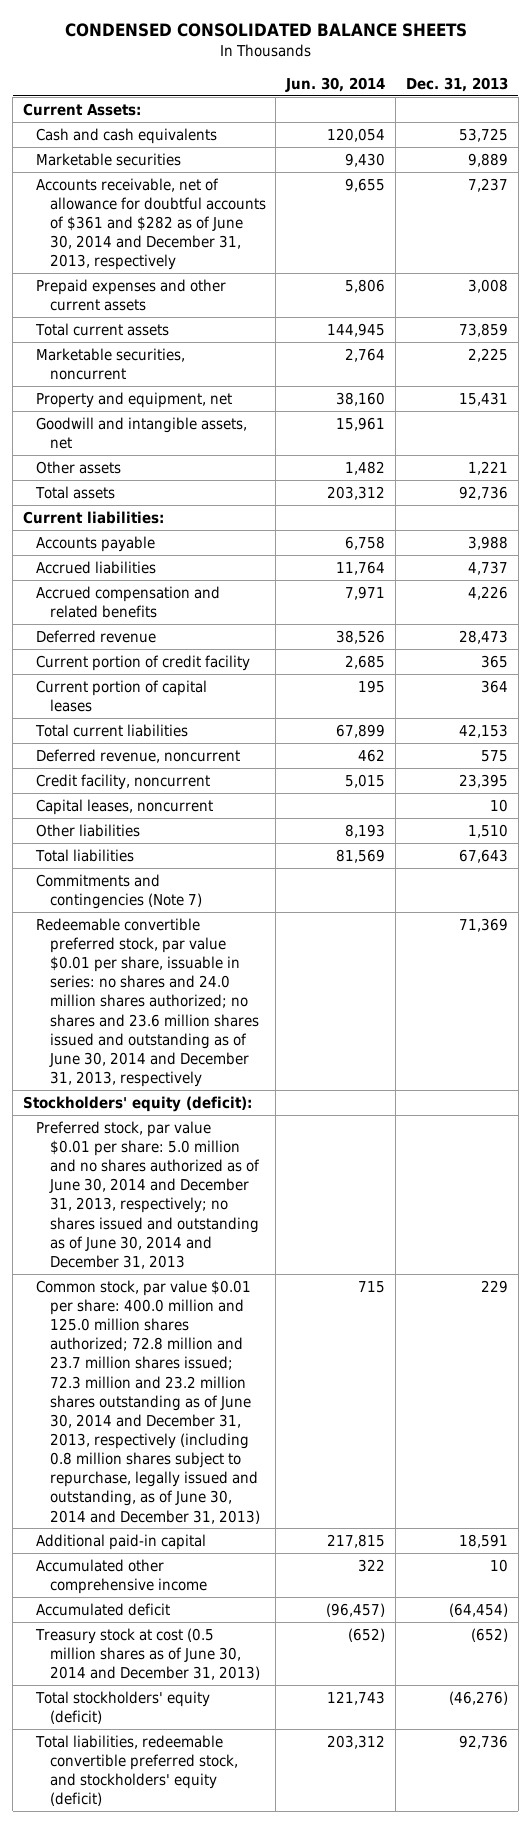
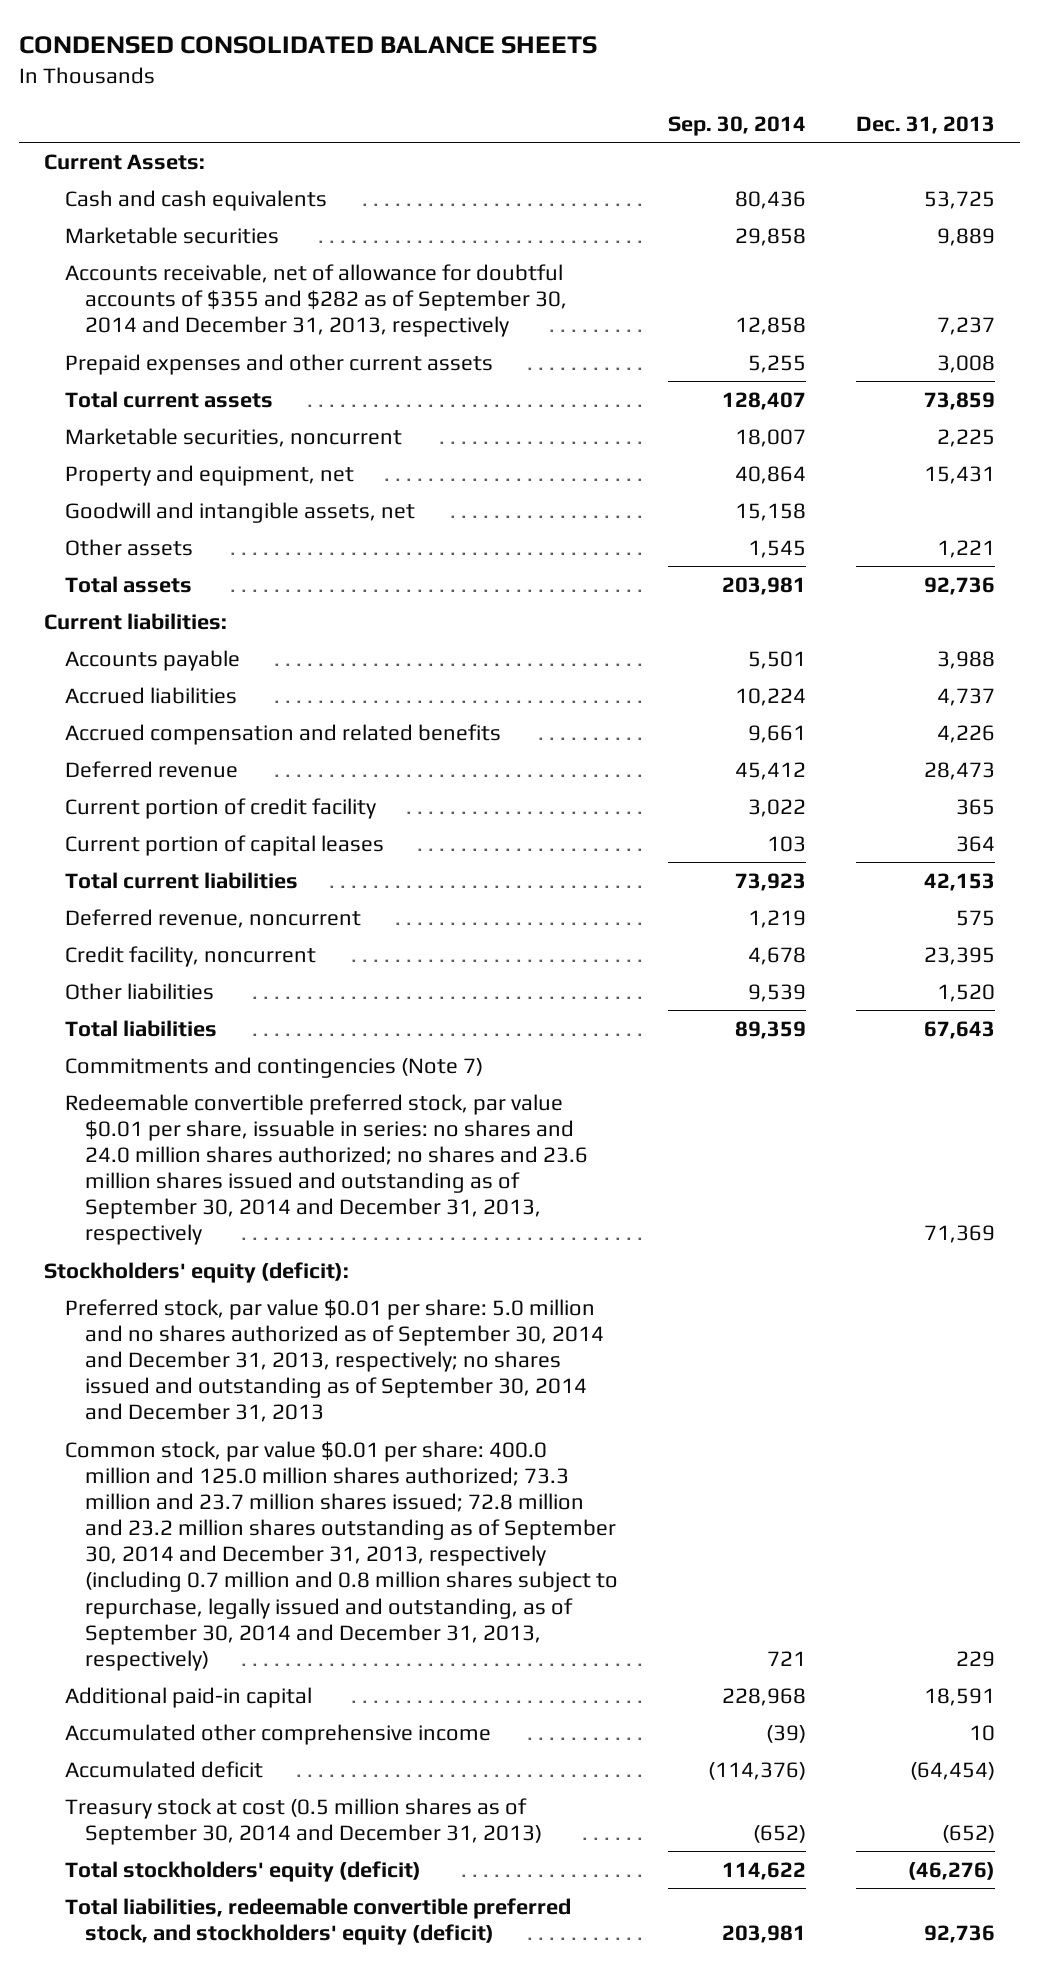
[285,76,386,92] Jun. 30, 2014 -> none
none -> [668,115,807,136] Sep. 30, 2014
[36,177,266,271] Accounts receivable, net of allowance for doubtful accounts of $361 and $282 as of June 30, 2014 and December 31, 2013, respectively -> [64,263,568,338] Accounts receivable, net of allowance for doubtful accounts of $355 and $282 as of September 30, 2014 and December 31, 2013, respectively
[36,798,214,815] Capital leases, noncurrent -> none
[468,823,509,838] 1,510 -> [937,983,996,1002] 1,520
[36,917,259,1087] Redeemable convertible preferred stock, par value $0.01 per share, issuable in series: no shares and 24.0 million shares authorized; no shares and 23.6 million shares issued and outstanding as of June 30, 2014 and December 31, 2013, respectively -> [64,1093,589,1246] Redeemable convertible preferred stock, par value $0.01 per share, issuable in series: no shares and 24.0 million shares authorized; no shares and 23.6 million shares issued and outstanding as of September 30, 2014 and December 31, 2013, respectively
[36,1120,260,1269] Preferred stock, par value $0.01 per share: 5.0 million and no shares authorized as of June 30, 2014 and December 31, 2013, respectively; no shares issued and outstanding as of June 30, 2014 and December 31, 2013 -> [64,1298,605,1423] Preferred stock, par value $0.01 per share: 5.0 million and no shares authorized as of September 30, 2014 and December 31, 2013, respectively; no shares issued and outstanding as of September 30, 2014 and December 31, 2013
[36,1279,260,1524] Common stock, par value $0.01 per share: 400.0 million and 125.0 million shares authorized; 72.8 million and 23.7 million shares issued; 72.3 million and 23.2 million shares outstanding as of June 30, 2014 and December 31, 2013, respectively (including 0.8 million shares subject to repurchase, legally issued and outstanding, as of June 30, 2014 and December 31, 2013) -> [64,1440,619,1671] Common stock, par value $0.01 per share: 400.0 million and 125.0 million shares authorized; 73.3 million and 23.7 million shares issued; 72.8 million and 23.2 million shares outstanding as of September 30, 2014 and December 31, 2013, respectively (including 0.7 million and 0.8 million shares subject to repurchase, legally issued and outstanding, as of September 30, 2014 and December 31, 2013, respectively)
[35,1627,260,1681] Treasury stock at cost (0.5 million shares as of June 30, 2014 and December 31, 2013) -> [64,1797,543,1845] Treasury stock at cost (0.5 million shares as of September 30, 2014 and December 31, 2013)

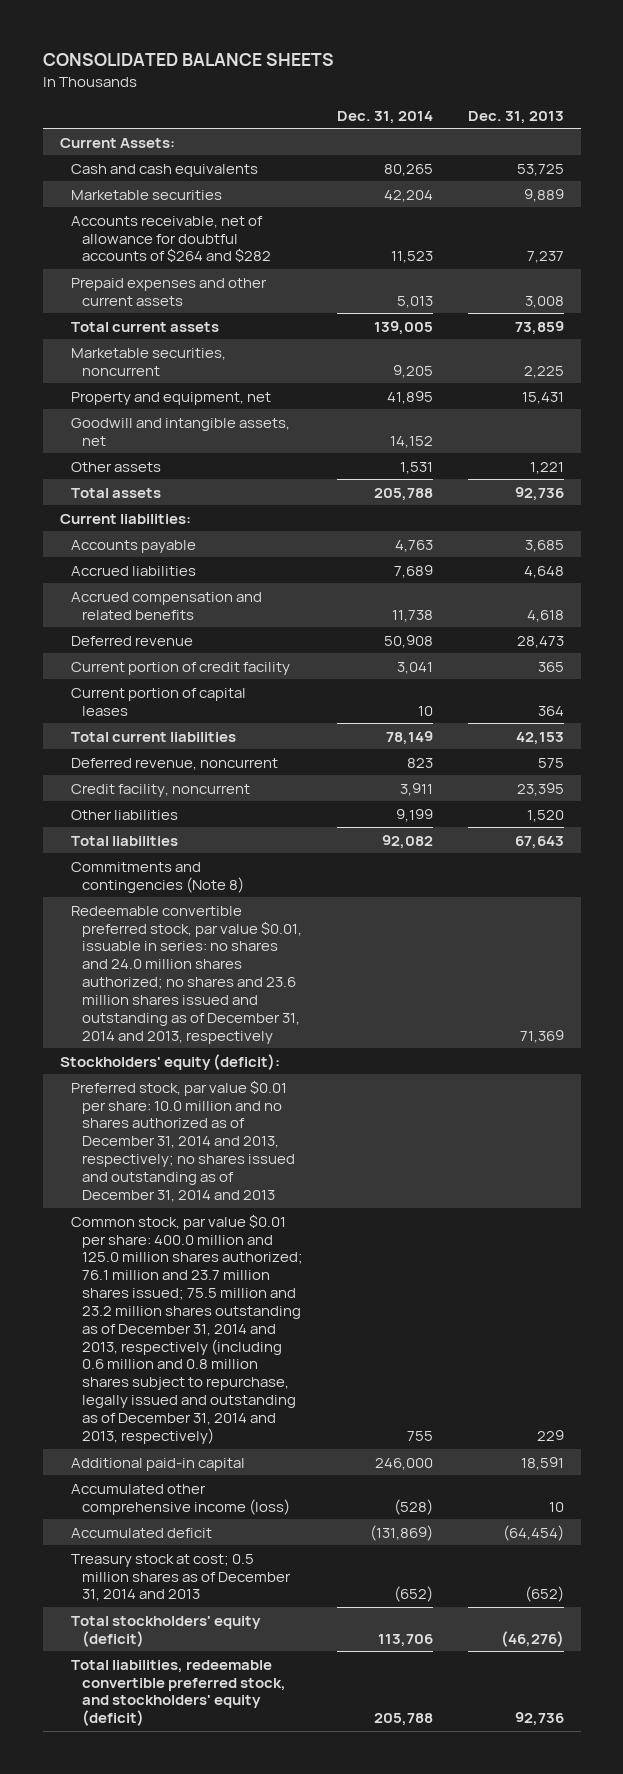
[18,36,597,55] CONDENSED CONSOLIDATED BALANCE SHEETS -> [42,53,334,67] CONSOLIDATED BALANCE SHEETS
[668,115,807,136] Sep. 30, 2014 -> none
none -> [337,110,434,124] Dec. 31, 2014
[64,263,568,338] Accounts receivable, net of allowance for doubtful accounts of $355 and $282 as of September 30, 2014 and December 31, 2013, respectively -> [70,215,272,263] Accounts receivable, net of allowance for doubtful accounts of $264 and $282
[937,650,996,669] 3,988 -> [524,539,564,552] 3,685
[937,687,996,706] 4,737 -> [523,565,564,578] 4,648
[937,724,996,743] 4,226 -> [526,609,564,622] 4,618
[64,1056,483,1078] Commitments and contingencies (Note 7) -> [70,861,245,893] Commitments and contingencies (Note 8)
[64,1093,589,1246] Redeemable convertible preferred stock, par value $0.01 per share, issuable in series: no shares and 24.0 million shares authorized; no shares and 23.6 million shares issued and outstanding as of September 30, 2014 and December 31, 2013, respectively -> [70,905,303,1044] Redeemable convertible preferred stock, par value $0.01, issuable in series: no shares and 24.0 million shares authorized; no shares and 23.6 million shares issued and outstanding as of December 31, 2014 and 2013, respectively
[64,1298,605,1423] Preferred stock, par value $0.01 per share: 5.0 million and no shares authorized as of September 30, 2014 and December 31, 2013, respectively; no shares issued and outstanding as of September 30, 2014 and December 31, 2013 -> [70,1079,296,1202] Preferred stock, par value $0.01 per share: 10.0 million and no shares authorized as of December 31, 2014 and 2013, respectively; no shares issued and outstanding as of December 31, 2014 and 2013
[64,1440,619,1671] Common stock, par value $0.01 per share: 400.0 million and 125.0 million shares authorized; 73.3 million and 23.7 million shares issued; 72.8 million and 23.2 million shares outstanding as of September 30, 2014 and December 31, 2013, respectively (including 0.7 million and 0.8 million shares subject to repurchase, legally issued and outstanding, as of September 30, 2014 and December 31, 2013, respectively) -> [70,1213,304,1444] Common stock, par value $0.01 per share: 400.0 million and 125.0 million shares authorized; 76.1 million and 23.7 million shares issued; 75.5 million and 23.2 million shares outstanding as of December 31, 2014 and 2013, respectively (including 0.6 million and 0.8 million shares subject to repurchase, legally issued and outstanding as of December 31, 2014 and 2013, respectively)
[64,1723,491,1745] Accumulated other comprehensive income -> [70,1483,291,1515] Accumulated other comprehensive income (loss)
[64,1797,543,1845] Treasury stock at cost (0.5 million shares as of September 30, 2014 and December 31, 2013) -> [70,1553,292,1602] Treasury stock at cost; 0.5 million shares as of December 31, 2014 and 2013

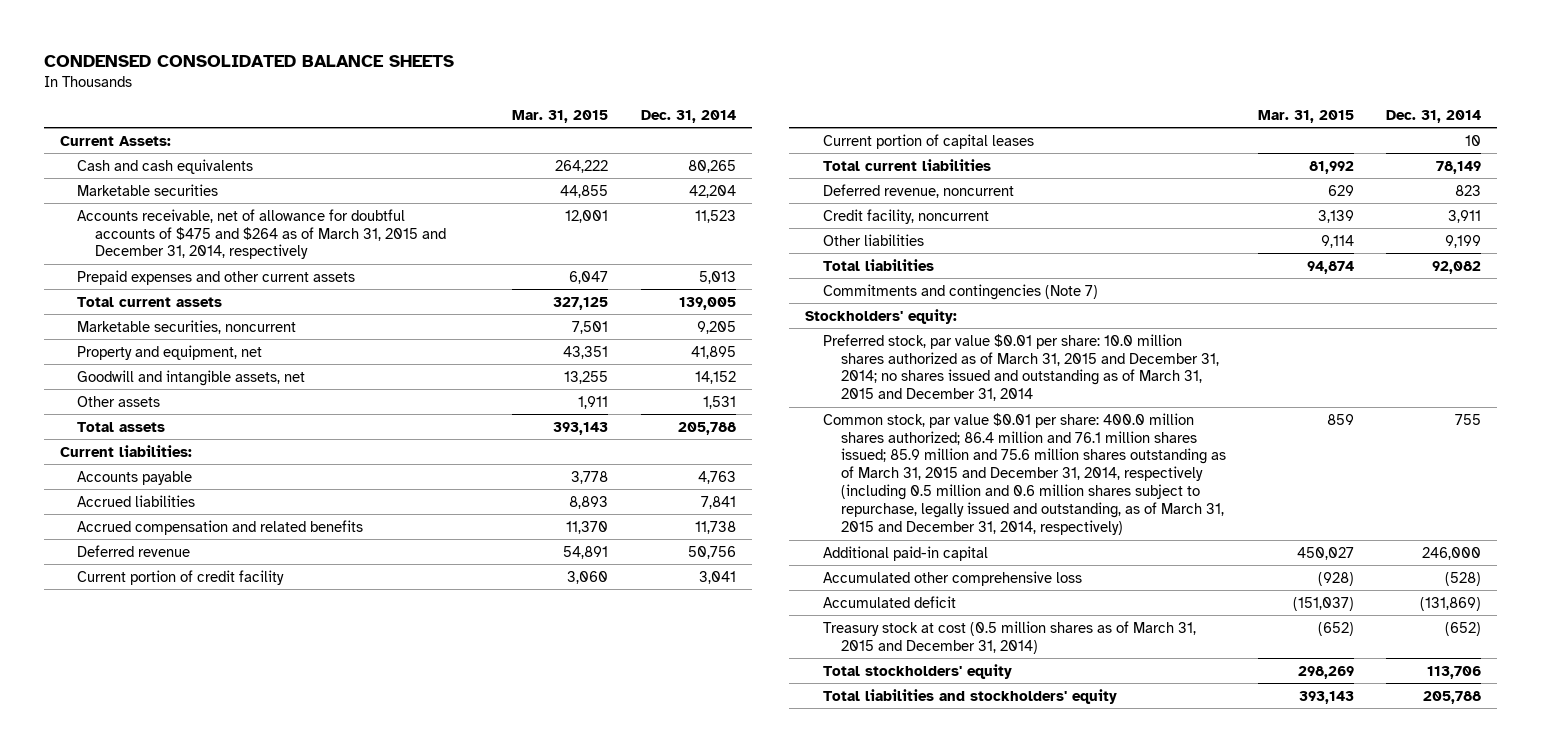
[42,53,334,67] CONSOLIDATED BALANCE SHEETS -> [43,55,454,68] CONDENSED CONSOLIDATED BALANCE SHEETS
[467,110,564,124] Dec. 31, 2013 -> none
none -> [512,109,609,123] Mar. 31, 2015
[70,215,272,263] Accounts receivable, net of allowance for doubtful accounts of $264 and $282 -> [77,208,447,260] Accounts receivable, net of allowance for doubtful accounts of $475 and $264 as of March 31, 2015 and December 31, 2014, respectively
[394,564,434,578] 7,689 -> [700,495,736,509] 7,841
[384,634,434,648] 50,908 -> [687,545,736,559] 50,756
[70,905,303,1044] Redeemable convertible preferred stock, par value $0.01, issuable in series: no shares and 24.0 million shares authorized; no shares and 23.6 million shares issued and outstanding as of December 31, 2014 and 2013, respectively -> none
[70,861,245,893] Commitments and contingencies (Note 8) -> [823,283,1099,300] Commitments and contingencies (Note 7)
[59,1053,280,1070] Stockholders' equity (deficit): -> [805,308,958,324] Stockholders' equity:
[70,1079,296,1202] Preferred stock, par value $0.01 per share: 10.0 million and no shares authorized as of December 31, 2014 and 2013, respectively; no shares issued and outstanding as of December 31, 2014 and 2013 -> [823,333,1219,402] Preferred stock, par value $0.01 per share: 10.0 million shares authorized as of March 31, 2015 and December 31, 2014; no shares issued and outstanding as of March 31, 2015 and December 31, 2014
[70,1213,304,1444] Common stock, par value $0.01 per share: 400.0 million and 125.0 million shares authorized; 76.1 million and 23.7 million shares issued; 75.5 million and 23.2 million shares outstanding as of December 31, 2014 and 2013, respectively (including 0.6 million and 0.8 million shares subject to repurchase, legally issued and outstanding as of December 31, 2014 and 2013, respectively) -> [823,412,1226,536] Common stock, par value $0.01 per share: 400.0 million shares authorized; 86.4 million and 76.1 million shares issued; 85.9 million and 75.6 million shares outstanding as of March 31, 2015 and December 31, 2014, respectively (including 0.5 million and 0.6 million shares subject to repurchase, legally issued and outstanding, as of March 31, 2015 and December 31, 2014, respectively)
[70,1483,291,1515] Accumulated other comprehensive income (loss) -> [823,570,1083,586] Accumulated other comprehensive loss
[70,1553,292,1602] Treasury stock at cost; 0.5 million shares as of December 31, 2014 and 2013 -> [823,620,1197,654] Treasury stock at cost (0.5 million shares as of March 31, 2015 and December 31, 2014)
[70,1615,261,1647] Total stockholders' equity (deficit) -> [823,663,1013,679] Total stockholders' equity
[70,1659,287,1727] Total liabilities, redeemable convertible preferred stock, and stockholders' equity (deficit) -> [823,688,1118,704] Total liabilities and stockholders' equity

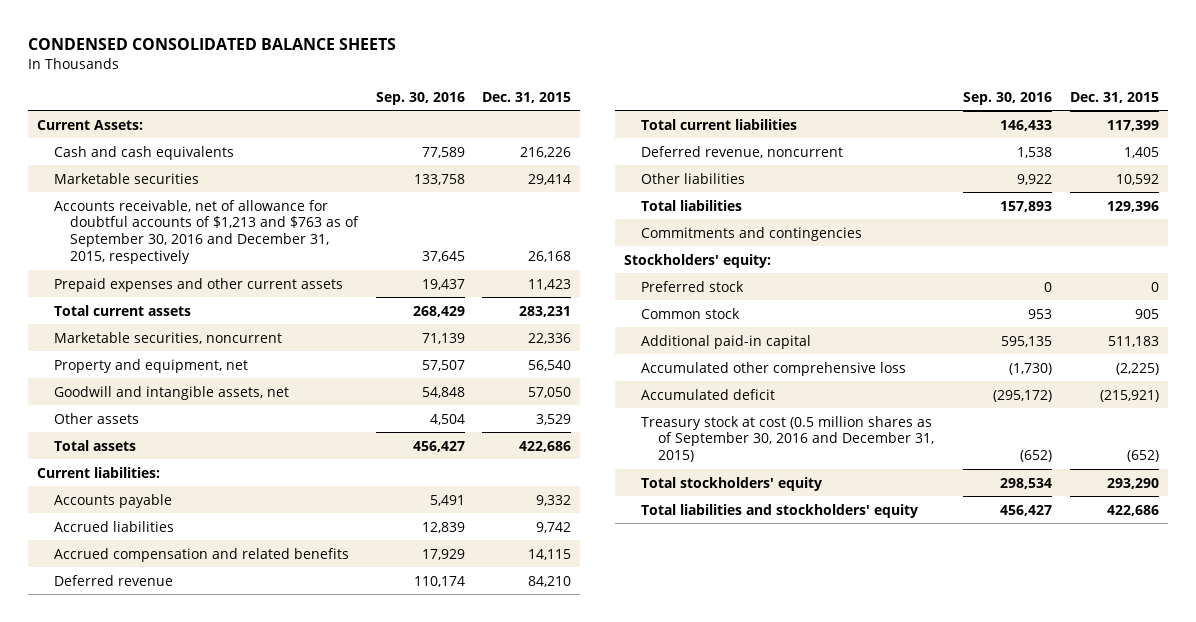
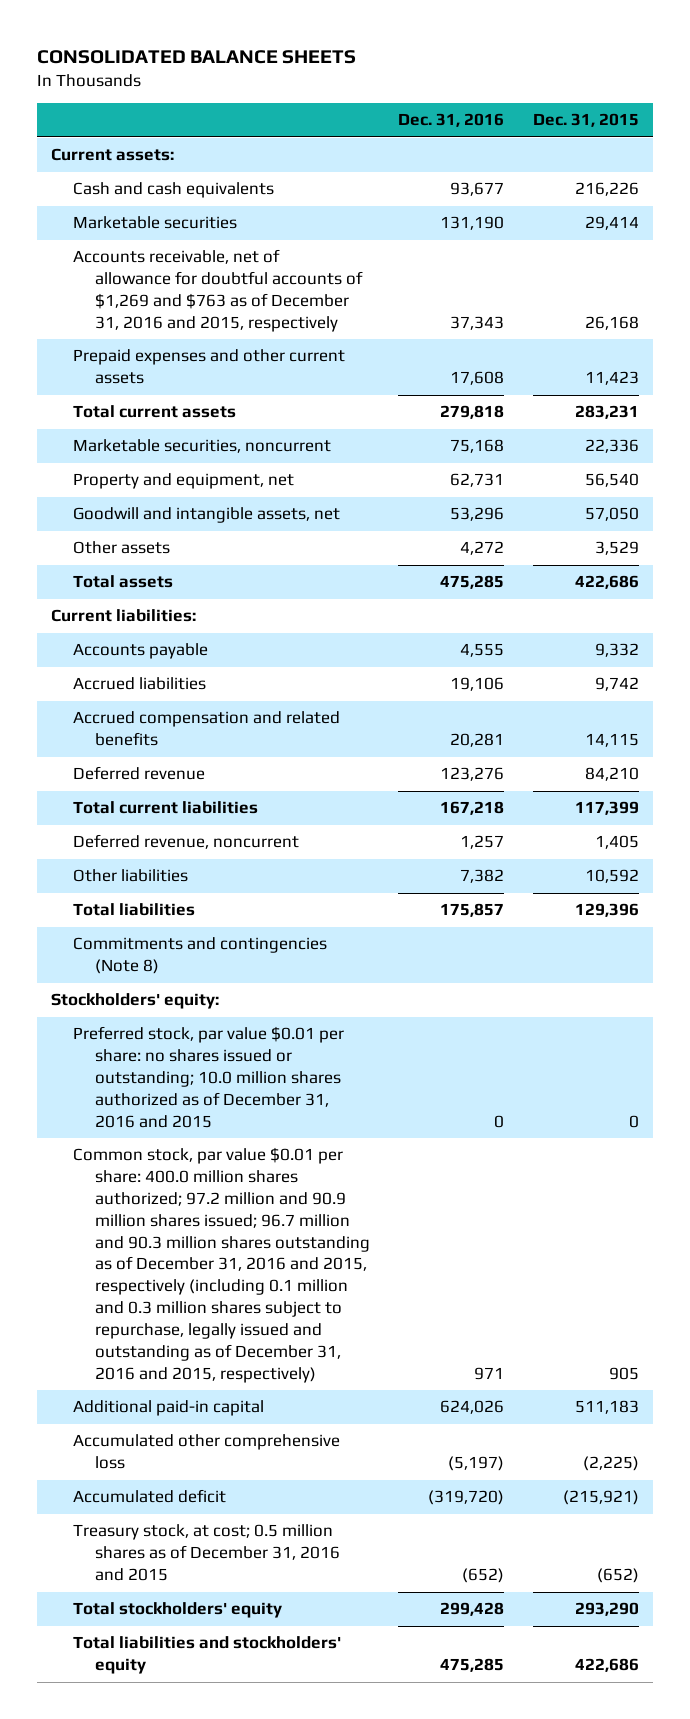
[27,37,396,50] CONDENSED CONSOLIDATED BALANCE SHEETS -> [36,50,356,65] CONSOLIDATED BALANCE SHEETS
[375,91,465,105] Sep. 30, 2016 -> none
none -> [398,113,505,128] Dec. 31, 2016
[36,119,143,130] Current Assets: -> [51,148,175,162] Current assets:
[53,199,360,265] Accounts receivable, net of allowance for doubtful accounts of $1,213 and $763 as of September 30, 2016 and December 31, 2015, respectively -> [72,249,363,332] Accounts receivable, net of allowance for doubtful accounts of $1,269 and $763 as of December 31, 2016 and 2015, respectively
[641,226,863,241] Commitments and contingencies -> [72,937,327,975] Commitments and contingencies (Note 8)
[641,280,745,292] Preferred stock -> [72,1026,344,1128] Preferred stock, par value $0.01 per share: no shares issued or outstanding; 10.0 million shares authorized as of December 31, 2016 and 2015
[641,307,741,319] Common stock -> [72,1147,370,1383] Common stock, par value $0.01 per share: 400.0 million shares authorized; 97.2 million and 90.9 million shares issued; 96.7 million and 90.3 million shares outstanding as of December 31, 2016 and 2015, respectively (including 0.1 million and 0.3 million shares subject to repurchase, legally issued and outstanding as of December 31, 2016 and 2015, respectively)
[641,415,934,463] Treasury stock at cost (0.5 million shares as of September 30, 2016 and December 31, 2015) -> [72,1524,340,1582] Treasury stock, at cost; 0.5 million shares as of December 31, 2016 and 2015

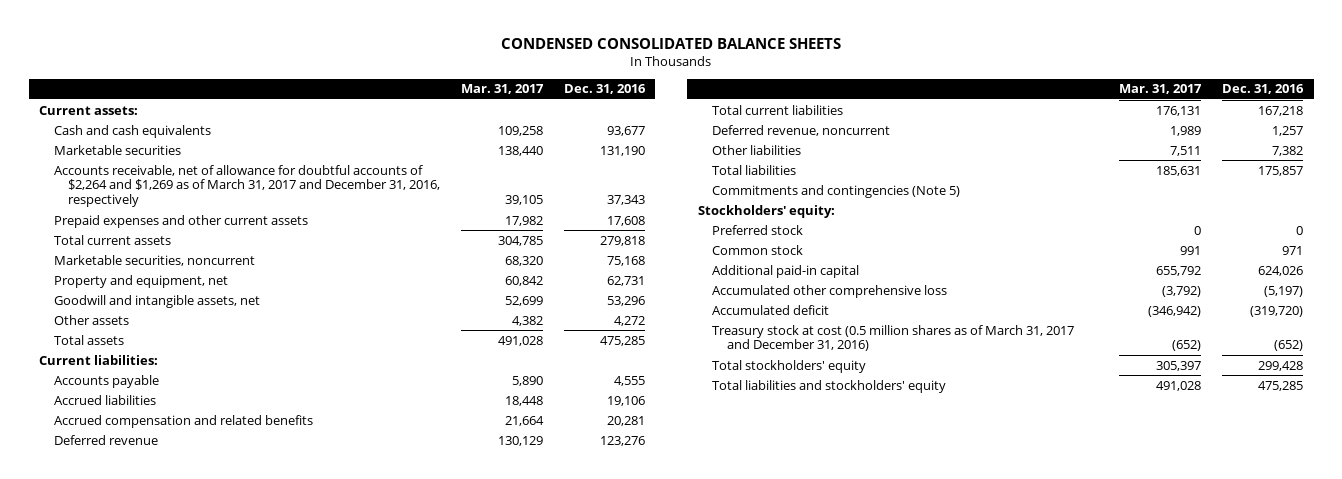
[36,50,356,65] CONSOLIDATED BALANCE SHEETS -> [501,37,842,49] CONDENSED CONSOLIDATED BALANCE SHEETS
[532,113,639,128] Dec. 31, 2015 -> none
none -> [460,84,544,95] Mar. 31, 2017
[72,249,363,332] Accounts receivable, net of allowance for doubtful accounts of $1,269 and $763 as of December 31, 2016 and 2015, respectively -> [53,164,441,208] Accounts receivable, net of allowance for doubtful accounts of $2,264 and $1,269 as of March 31, 2017 and December 31, 2016, respectively
[72,937,327,975] Commitments and contingencies (Note 8) -> [712,184,961,198] Commitments and contingencies (Note 5)
[72,1026,344,1128] Preferred stock, par value $0.01 per share: no shares issued or outstanding; 10.0 million shares authorized as of December 31, 2016 and 2015 -> [712,224,804,235] Preferred stock
[72,1147,370,1383] Common stock, par value $0.01 per share: 400.0 million shares authorized; 97.2 million and 90.9 million shares issued; 96.7 million and 90.3 million shares outstanding as of December 31, 2016 and 2015, respectively (including 0.1 million and 0.3 million shares subject to repurchase, legally issued and outstanding as of December 31, 2016 and 2015, respectively) -> [712,244,804,255] Common stock
[72,1524,340,1582] Treasury stock, at cost; 0.5 million shares as of December 31, 2016 and 2015 -> [712,324,1075,352] Treasury stock at cost (0.5 million shares as of March 31, 2017 and December 31, 2016)

